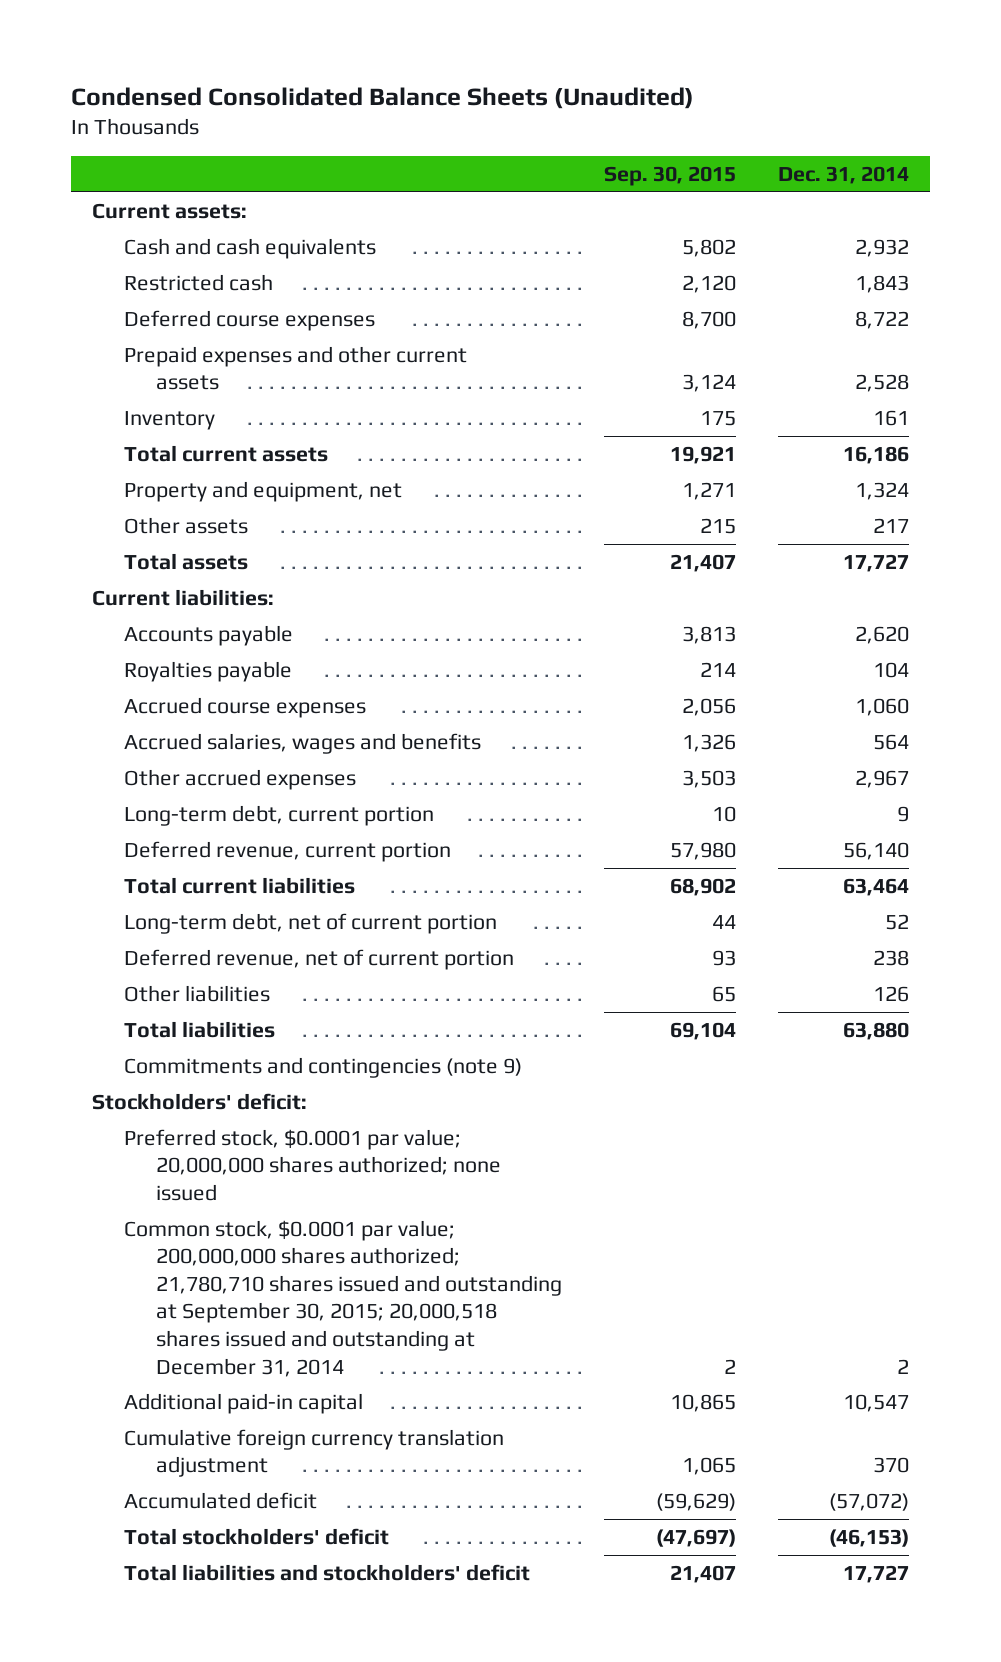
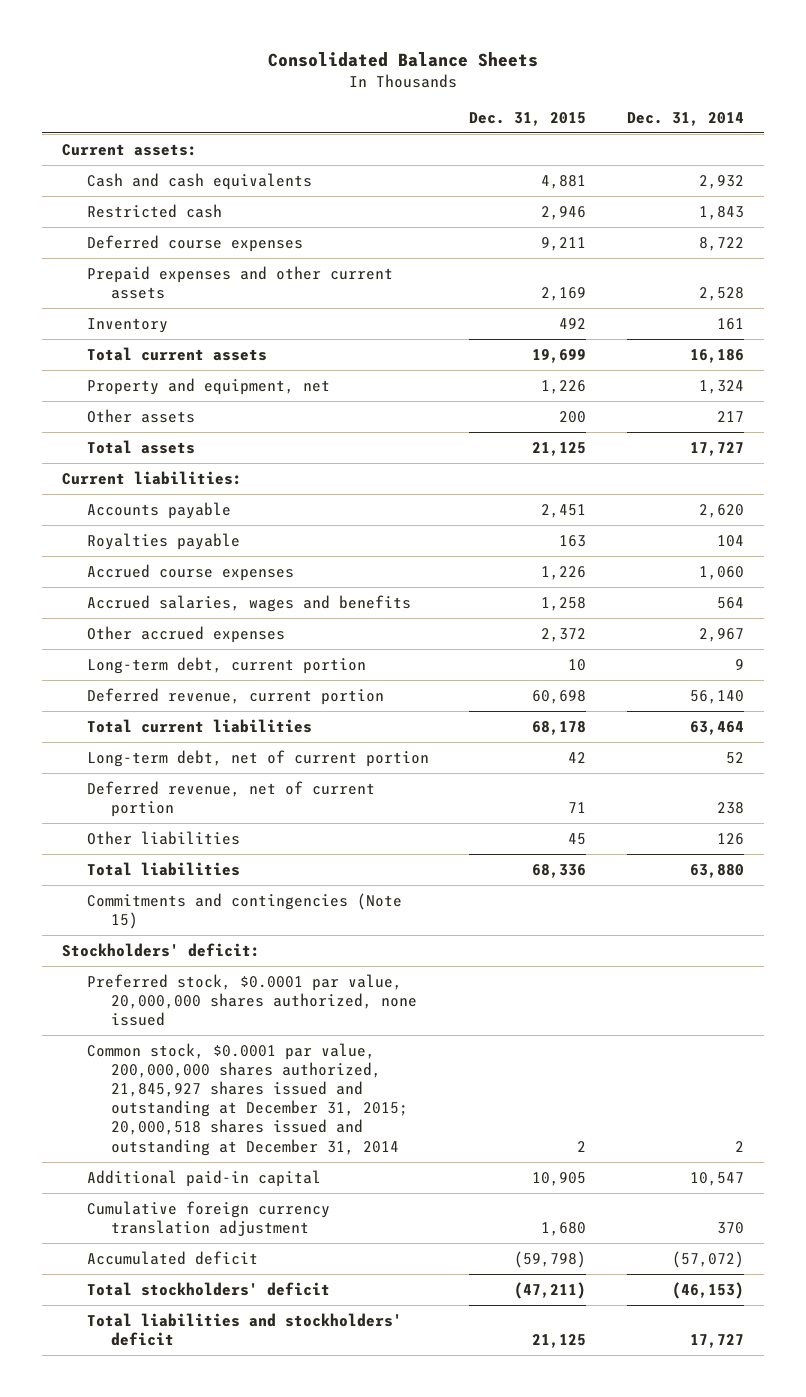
[71,87,695,110] Condensed Consolidated Balance Sheets (Unaudited) -> [267,51,538,67] Consolidated Balance Sheets
[603,166,736,187] Sep. 30, 2015 -> none
none -> [469,111,587,126] Dec. 31, 2015
[124,1056,523,1078] Commitments and contingencies (note 9) -> [86,892,402,929] Commitments and contingencies (Note 15)
[124,1128,501,1201] Preferred stock, $0.0001 par value; 20,000,000 shares authorized; none issued -> [86,973,418,1027] Preferred stock, $0.0001 par value, 20,000,000 shares authorized, none issued
[124,1219,562,1377] Common stock, $0.0001 par value; 200,000,000 shares authorized; 21,780,710 shares issued and outstanding at September 30, 2015; 20,000,518 shares issued and outstanding at December 31, 2014 -> [86,1042,409,1156] Common stock, $0.0001 par value, 200,000,000 shares authorized, 21,845,927 shares issued and outstanding at December 31, 2015; 20,000,518 shares issued and outstanding at December 31, 2014

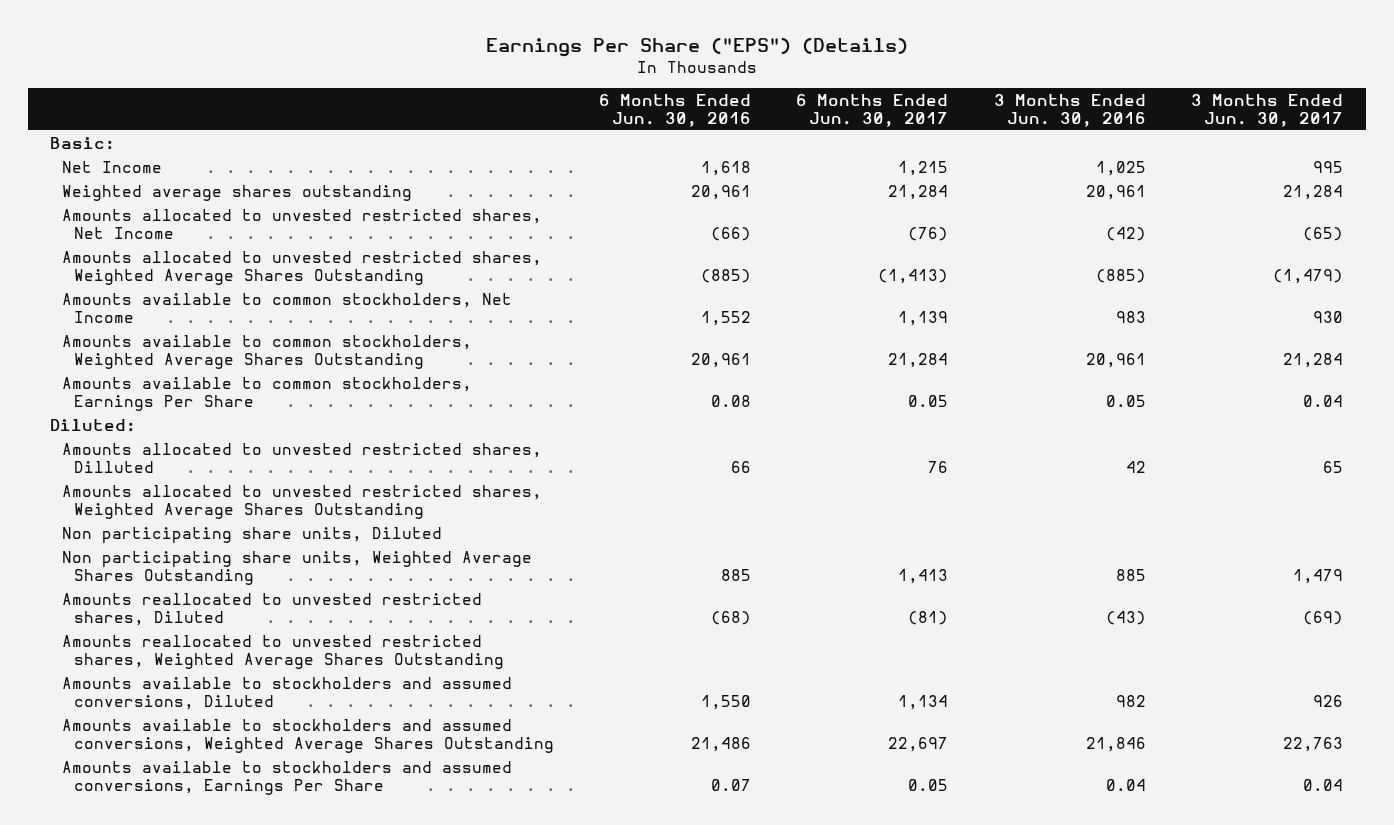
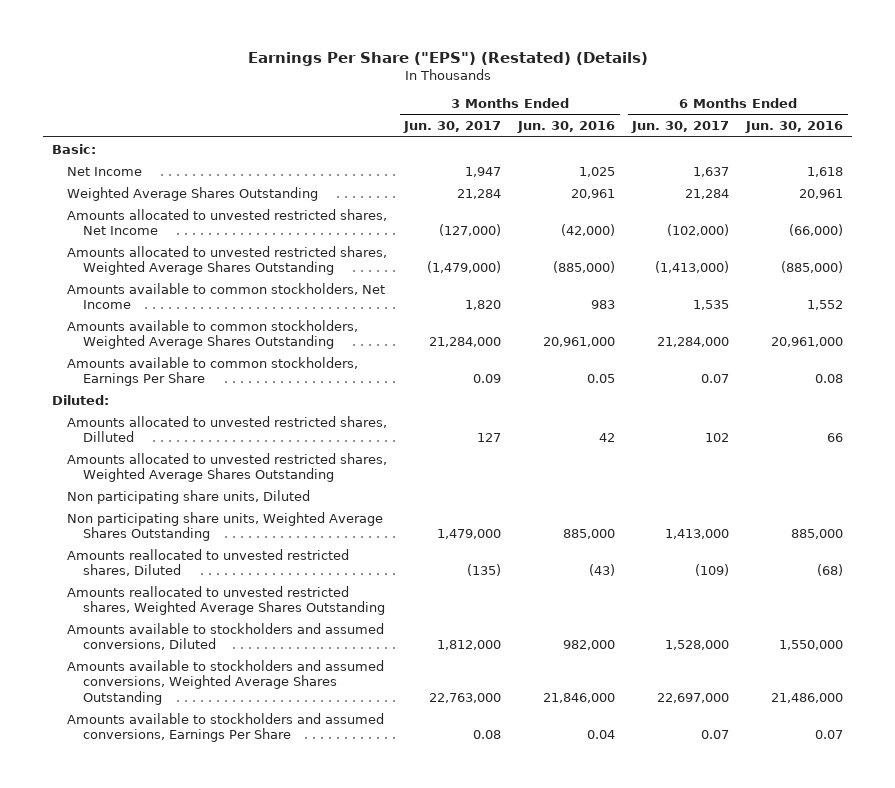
[485,37,908,57] Earnings Per Share ("EPS") (Details) -> [247,51,648,66] Earnings Per Share ("EPS") (Restated) (Details)
[898,160,949,176] 1,215 -> [693,166,730,177] 1,637
[1313,160,1344,173] 995 -> [465,166,502,177] 1,947
[62,184,413,201] Weighted average shares outstanding -> [67,186,319,201] Weighted Average Shares Outstanding
[711,226,752,241] (66) -> [789,224,844,237] (66,000)
[908,226,949,241] (76) -> [667,224,730,237] (102,000)
[1105,226,1146,241] (42) -> [561,224,616,237] (42,000)
[1303,226,1344,241] (65) -> [439,224,502,237] (127,000)
[701,268,752,283] (885) -> [781,261,844,274] (885,000)
[878,268,949,284] (1,413) -> [655,261,730,274] (1,413,000)
[1095,268,1146,283] (885) -> [553,261,616,274] (885,000)
[1273,268,1344,284] (1,479) -> [427,261,502,274] (1,479,000)
[898,310,949,326] 1,139 -> [693,300,730,311] 1,535
[1313,310,1344,323] 930 -> [465,300,502,311] 1,820
[691,352,752,368] 20,961 -> [771,337,844,348] 20,961,000
[888,352,949,368] 21,284 -> [657,337,730,348] 21,284,000
[1085,352,1146,368] 20,961 -> [543,337,616,348] 20,961,000
[1283,352,1344,368] 21,284 -> [429,337,502,348] 21,284,000
[908,394,949,407] 0.05 -> [701,374,730,384] 0.07
[1303,394,1344,407] 0.04 -> [473,374,502,384] 0.09
[928,460,949,473] 76 -> [705,433,730,443] 102
[1323,460,1344,473] 65 -> [477,433,502,443] 127
[721,568,752,581] 885 -> [791,529,844,540] 885,000
[898,568,949,584] 1,413 -> [665,529,730,540] 1,413,000
[1115,568,1146,581] 885 -> [563,529,616,540] 885,000
[1293,568,1344,584] 1,479 -> [437,529,502,540] 1,479,000
[908,610,949,625] (81) -> [695,564,730,577] (109)
[1303,610,1344,625] (69) -> [467,564,502,577] (135)
[701,694,752,710] 1,550 -> [779,640,844,651] 1,550,000
[898,694,949,710] 1,134 -> [665,640,730,651] 1,528,000
[1115,694,1146,707] 982 -> [563,640,616,651] 982,000
[1313,694,1344,707] 926 -> [437,640,502,651] 1,812,000
[691,736,752,752] 21,486 -> [771,692,844,703] 21,486,000
[888,736,949,752] 22,697 -> [657,692,730,703] 22,697,000
[1085,736,1146,752] 21,846 -> [543,692,616,703] 21,846,000
[1283,736,1344,752] 22,763 -> [429,692,502,703] 22,763,000
[908,778,949,791] 0.05 -> [701,730,730,740] 0.07
[1303,778,1344,791] 0.04 -> [473,730,502,740] 0.08

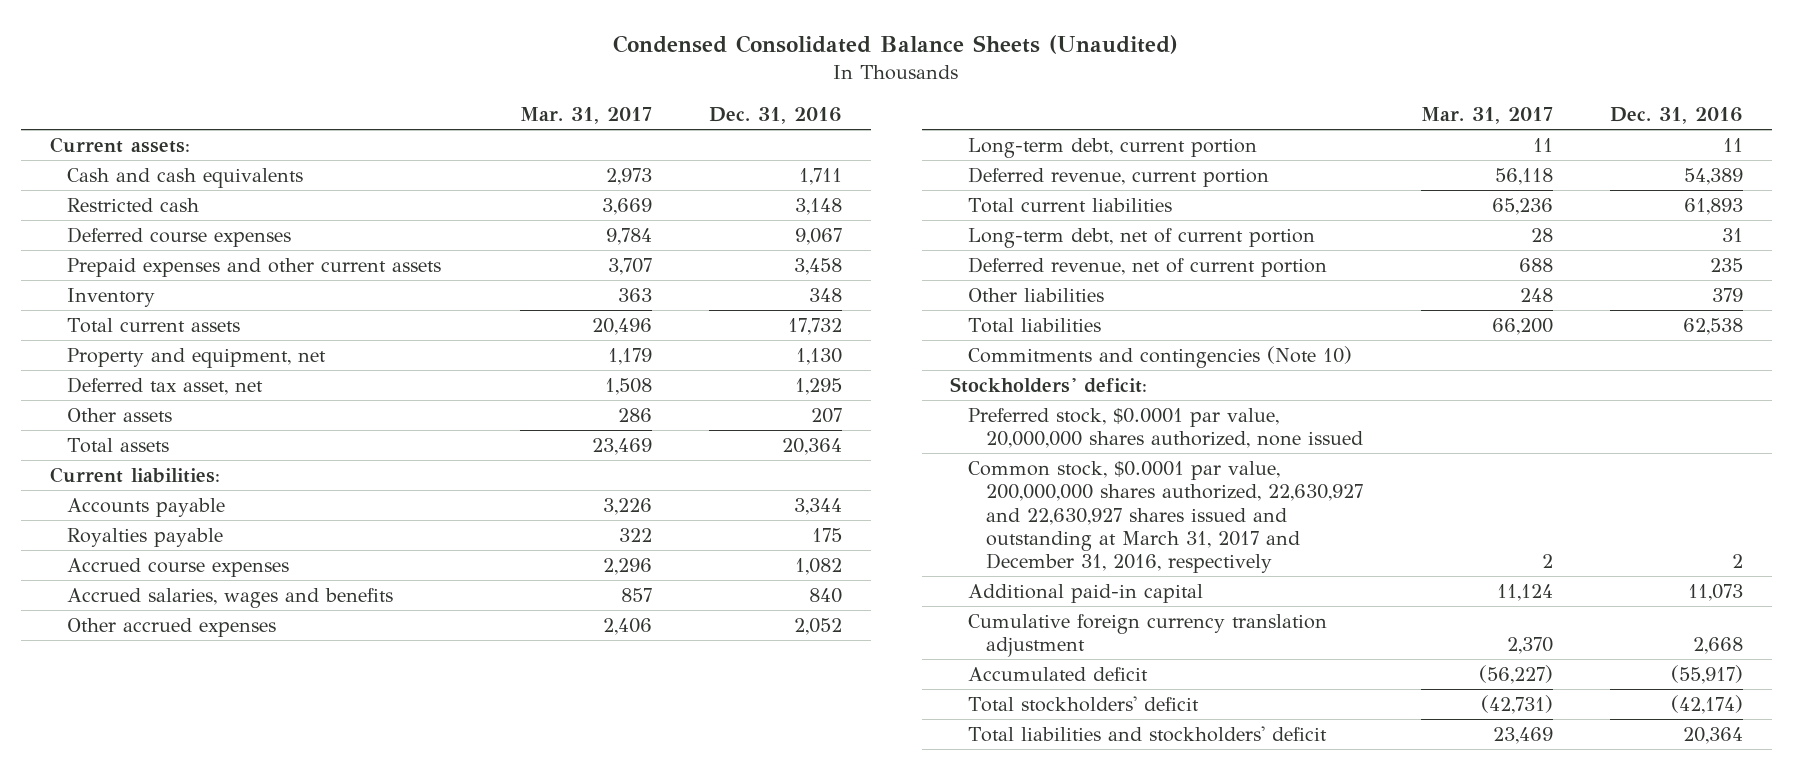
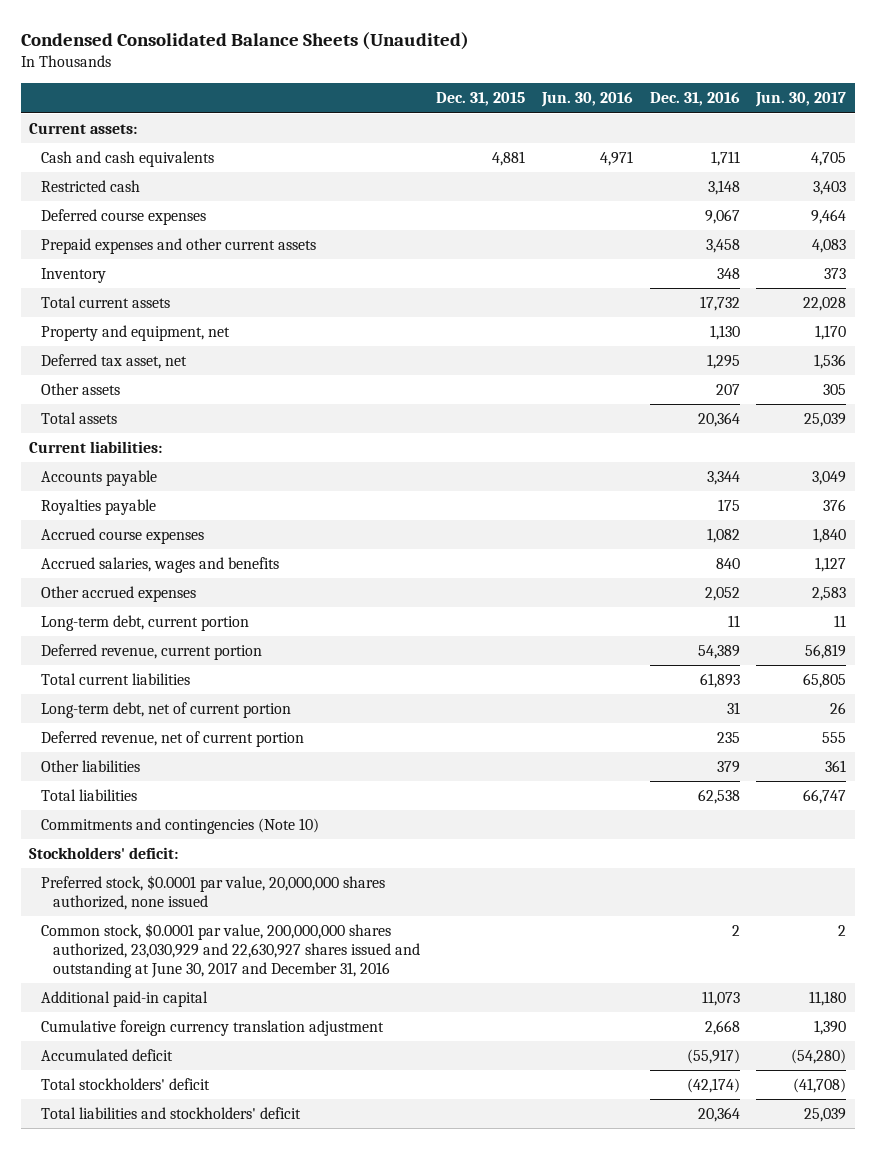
[519,107,652,125] Mar. 31, 2017 -> none
none -> [436,92,526,107] Dec. 31, 2015
none -> [540,92,633,108] Jun. 30, 2016
none -> [755,92,847,108] Jun. 30, 2017
[968,460,1363,574] Common stock, $0.0001 par value, 200,000,000 shares authorized, 22,630,927 and 22,630,927 shares issued and outstanding at March 31, 2017 and December 31, 2016, respectively -> [40,923,420,978] Common stock, $0.0001 par value, 200,000,000 shares authorized, 23,030,929 and 22,630,927 shares issued and outstanding at June 30, 2017 and December 31, 2016

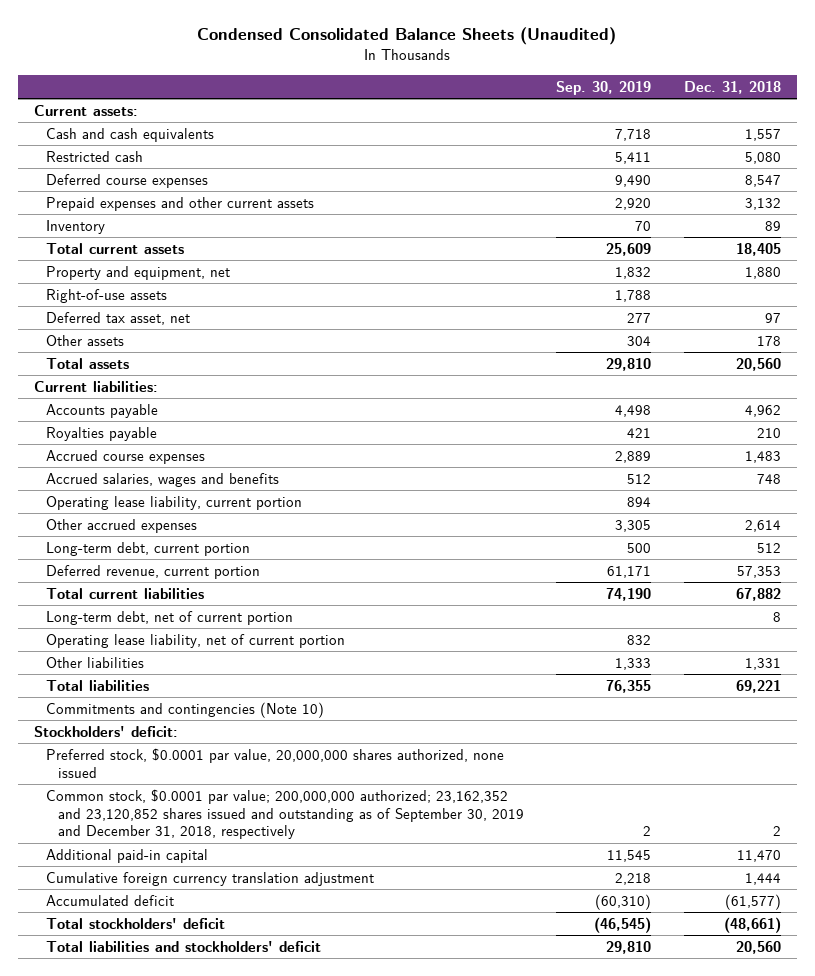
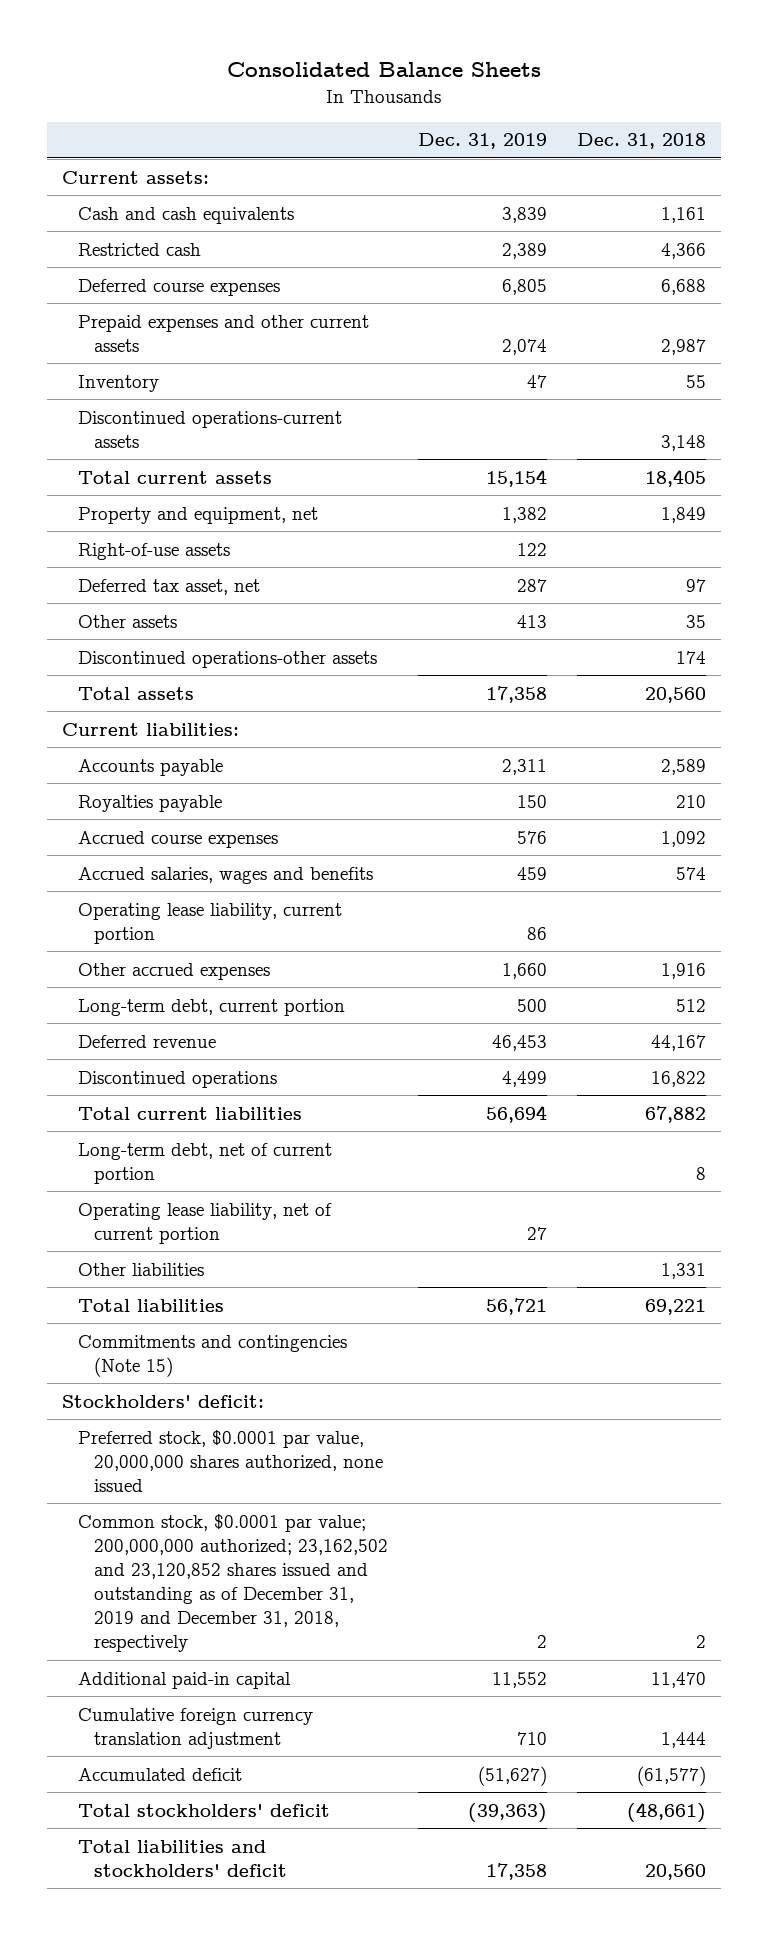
[197,27,617,46] Condensed Consolidated Balance Sheets (Unaudited) -> [227,61,542,77] Consolidated Balance Sheets
[556,80,652,95] Sep. 30, 2019 -> none
none -> [418,133,548,150] Dec. 31, 2019
[744,128,781,141] 1,557 -> [660,206,706,223] 1,161
[744,151,781,164] 5,080 -> [660,242,706,259] 4,366
[744,174,781,187] 8,547 -> [660,278,706,295] 6,688
[744,197,781,210] 3,132 -> [660,338,706,355] 2,987
[764,220,781,231] 89 -> [685,374,706,388] 55
none -> [78,410,343,448] Discontinued operations-current assets
[744,266,781,279] 1,880 -> [660,506,706,523] 1,849
[756,335,781,346] 178 -> [685,614,706,628] 35
none -> [78,650,378,668] Discontinued operations-other assets
[744,404,781,417] 4,962 -> [660,758,706,775] 2,589
[744,450,781,463] 1,483 -> [660,830,706,847] 1,092
[756,473,781,484] 748 -> [675,866,706,880] 574
[744,519,781,532] 2,614 -> [660,962,706,979] 1,916
[45,564,260,579] Deferred revenue, current portion -> [78,1034,217,1048] Deferred revenue
[736,565,781,578] 57,353 -> [650,1034,706,1051] 44,167
none -> [78,1070,278,1088] Discontinued operations
[45,701,324,718] Commitments and contingencies (Note 10) -> [78,1334,348,1377] Commitments and contingencies (Note 15)
[45,788,524,840] Common stock, $0.0001 par value; 200,000,000 authorized; 23,162,352 and 23,120,852 shares issued and outstanding as of September 30, 2019 and December 31, 2018, respectively -> [78,1513,389,1653] Common stock, $0.0001 par value; 200,000,000 authorized; 23,162,502 and 23,120,852 shares issued and outstanding as of December 31, 2019 and December 31, 2018, respectively

